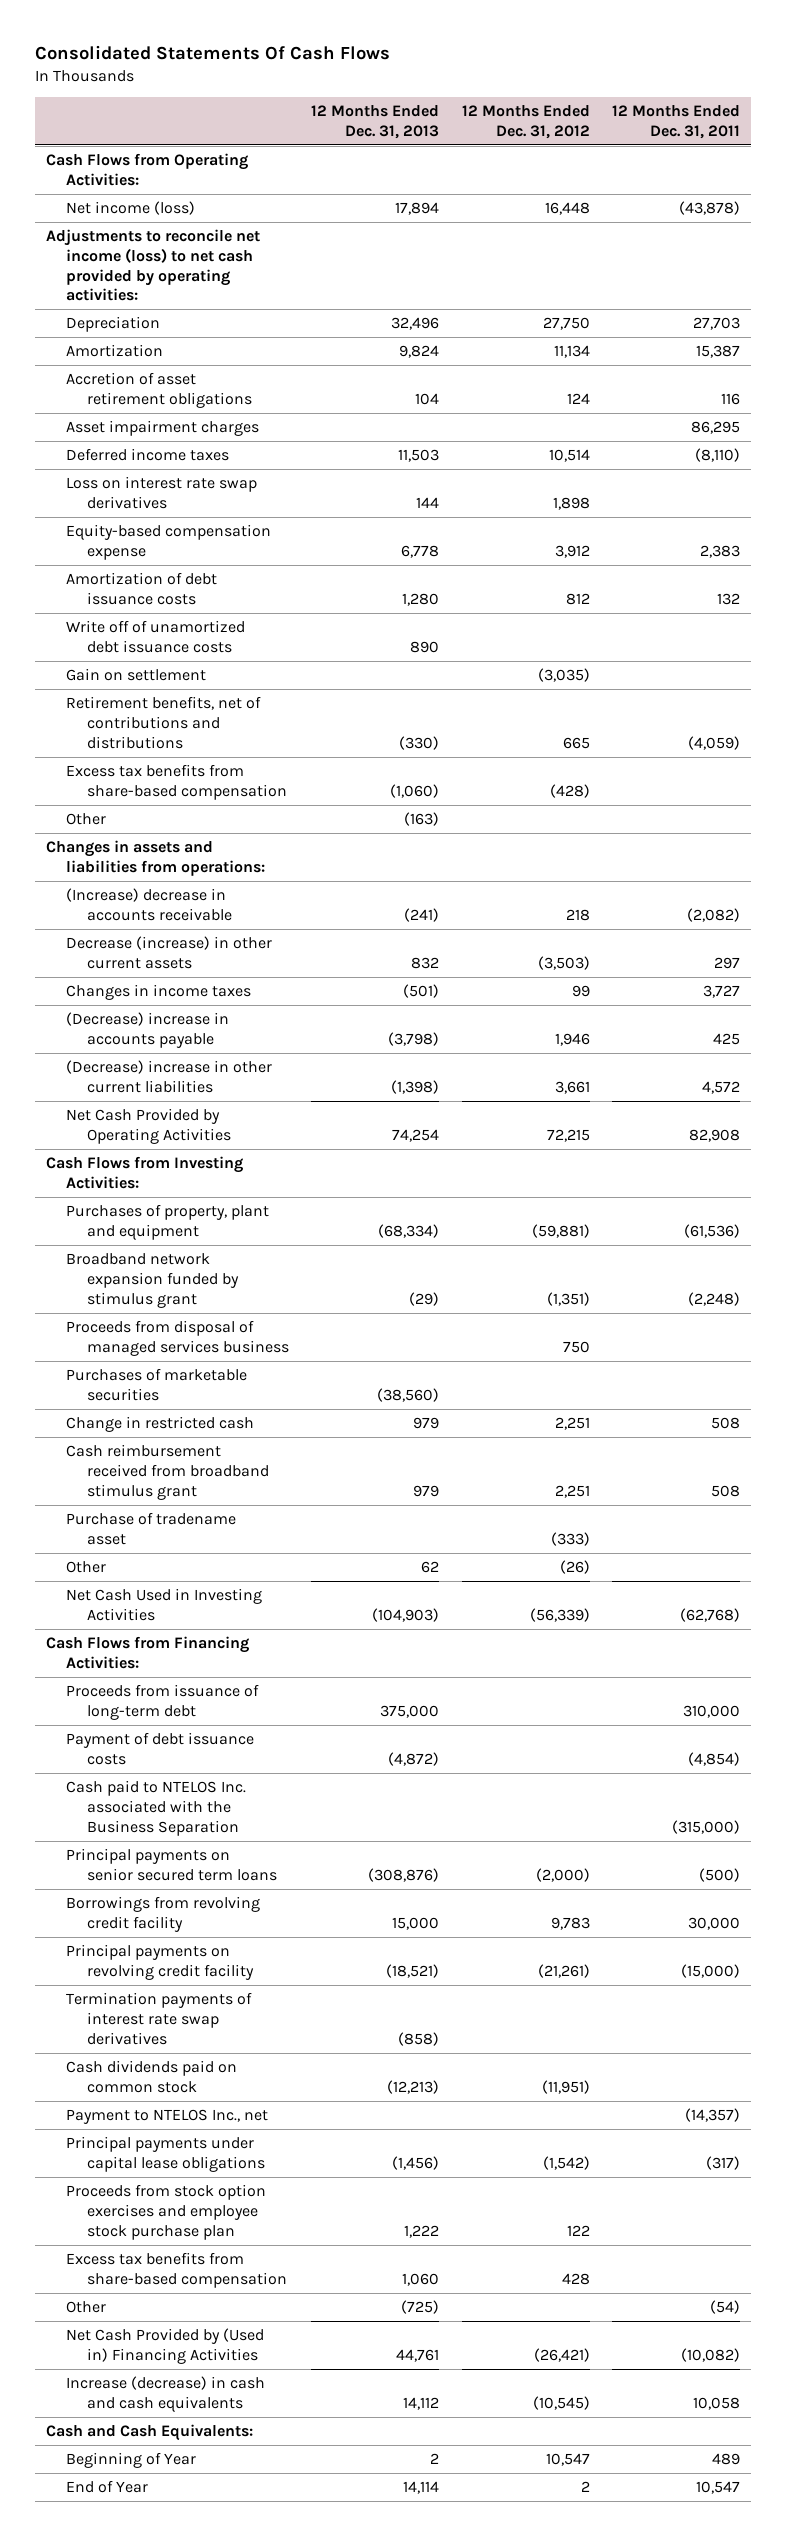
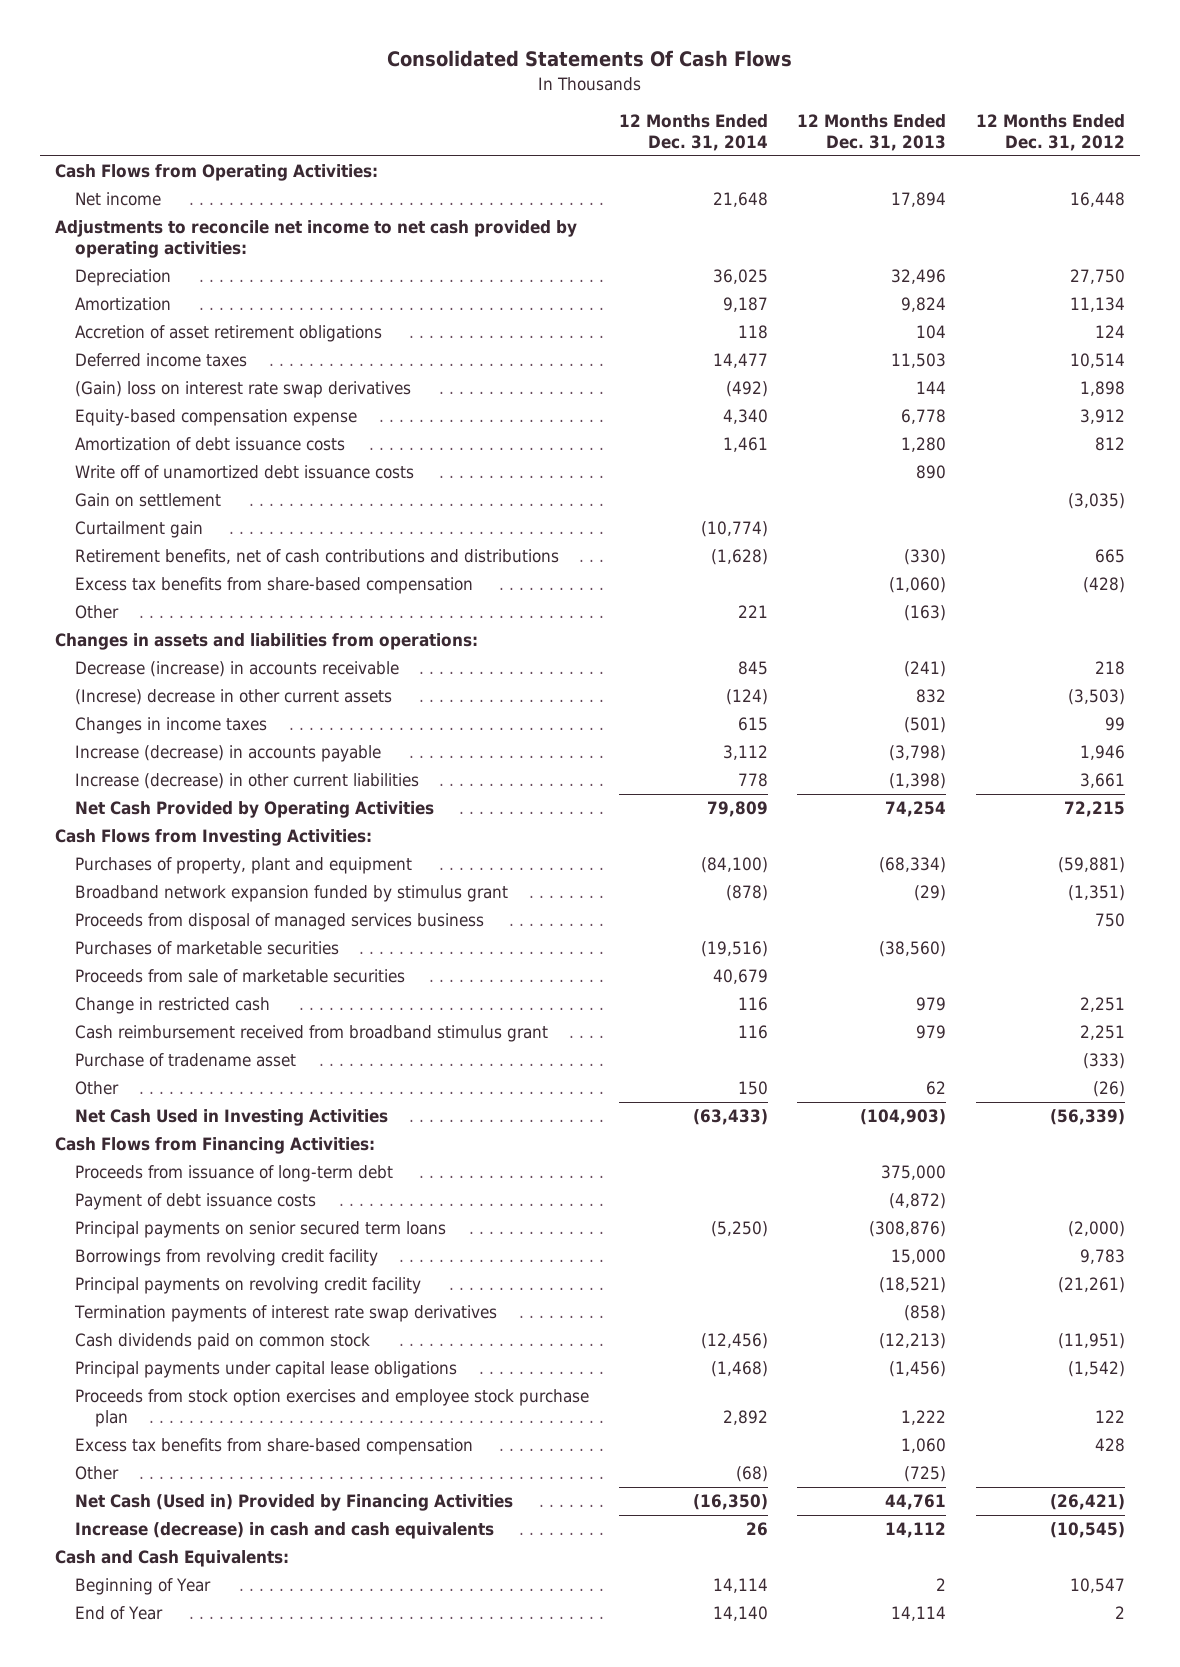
[611,104,740,139] 12 Months Ended Dec. 31, 2011 -> none
none -> [618,113,768,152] 12 Months Ended Dec. 31, 2014
[66,201,196,216] Net income (loss) -> [74,192,161,207] Net income
[45,229,260,302] Adjustments to reconcile net income (loss) to net cash provided by operating activities: -> [54,220,577,259] Adjustments to reconcile net income to net cash provided by operating activities:
[66,420,260,437] Asset impairment charges -> none
[66,476,258,509] Loss on interest rate swap derivatives -> [74,381,411,399] (Gain) loss on interest rate swap derivatives
none -> [74,521,203,539] Curtailment gain
[66,696,262,749] Retirement benefits, net of contributions and distributions -> [74,549,559,565] Retirement benefits, net of cash contributions and distributions
[66,888,233,921] (Increase) decrease in accounts receivable -> [74,661,399,678] Decrease (increase) in accounts receivable
[66,936,273,969] Decrease (increase) in other current assets -> [74,689,392,706] (Increse) decrease in other current assets
[66,1012,230,1048] (Decrease) increase in accounts payable -> [74,745,381,763] Increase (decrease) in accounts payable
[66,1060,273,1093] (Decrease) increase in other current liabilities -> [74,773,419,790] Increase (decrease) in other current liabilities
none -> [74,969,405,984] Proceeds from sale of marketable securities
[66,1780,247,1836] Cash paid to NTELOS Inc. associated with the Business Separation -> none
[66,2109,269,2125] Payment to NTELOS Inc., net -> none
[66,2328,265,2364] Net Cash Provided by (Used in) Financing Activities -> [74,1494,513,1512] Net Cash (Used in) Provided by Financing Activities

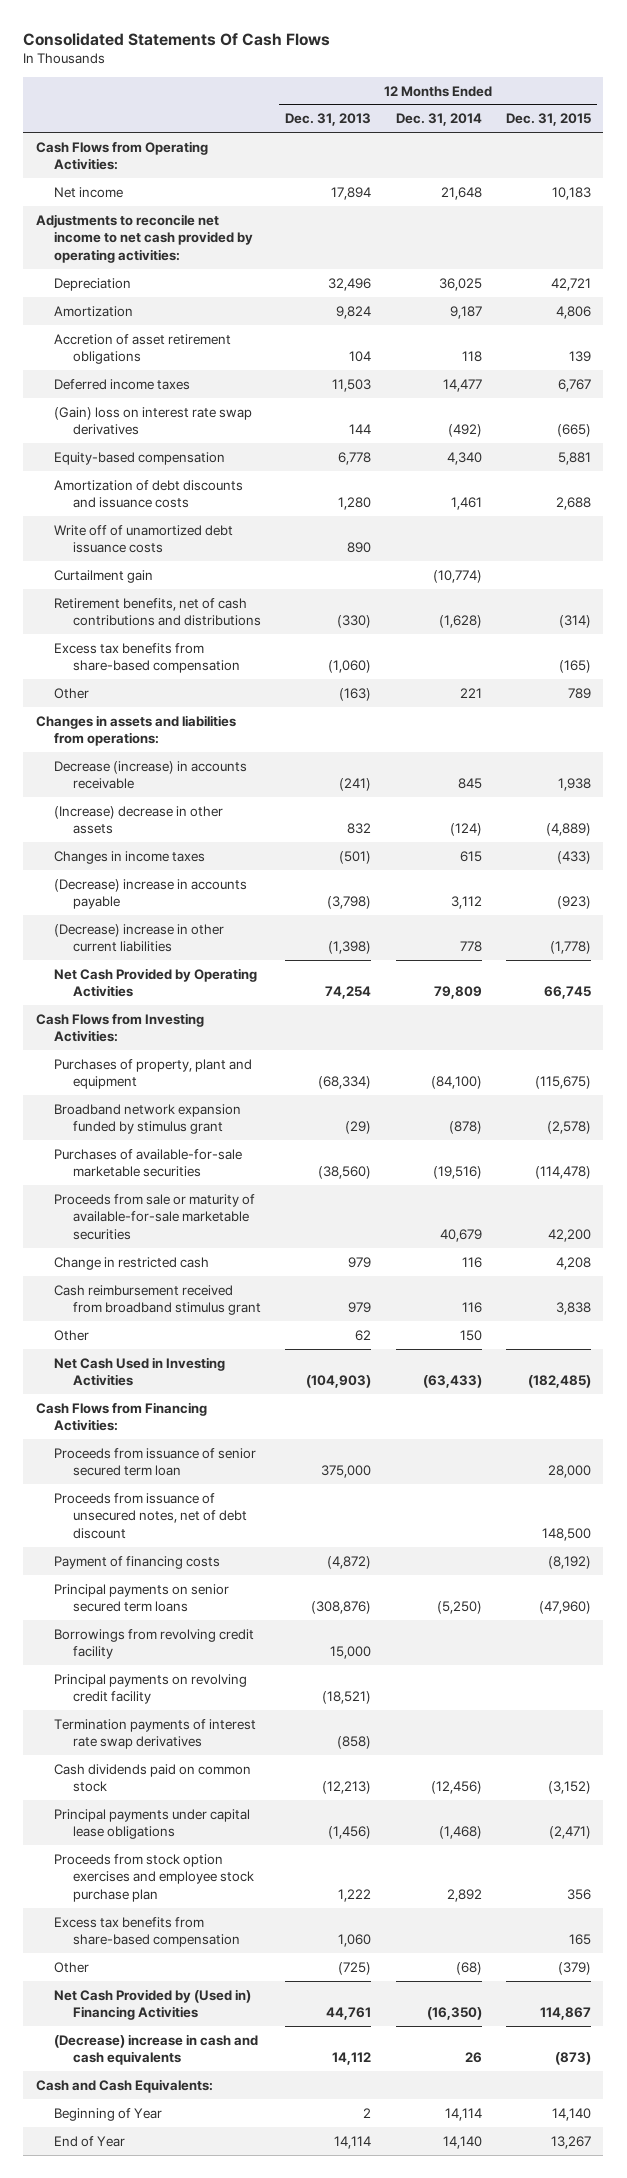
[975,113,1125,152] 12 Months Ended Dec. 31, 2012 -> none
none -> [506,113,592,127] Dec. 31, 2015
[74,409,357,427] Equity-based compensation expense -> [54,451,226,465] Equity-based compensation
[74,437,345,452] Amortization of debt issuance costs -> [54,479,244,509] Amortization of debt discounts and issuance costs
[74,493,221,508] Gain on settlement -> none
[74,689,392,706] (Increse) decrease in other current assets -> [54,805,224,835] (Increase) decrease in other assets
[74,745,381,763] Increase (decrease) in accounts payable -> [54,878,248,910] (Decrease) increase in accounts payable
[74,773,419,790] Increase (decrease) in other current liabilities -> [54,923,225,953] (Decrease) increase in other current liabilities
[74,913,484,931] Proceeds from disposal of managed services business -> none
[74,941,339,956] Purchases of marketable securities -> [54,1148,243,1178] Purchases of available-for-sale marketable securities
[74,969,405,984] Proceeds from sale of marketable securities -> [54,1193,256,1240] Proceeds from sale or maturity of available-for-sale marketable securities
[74,1053,296,1068] Purchase of tradename asset -> none
[74,1165,393,1183] Proceeds from issuance of long-term debt -> [54,1447,257,1477] Proceeds from issuance of senior secured term loan
none -> [54,1492,248,1539] Proceeds from issuance of unsecured notes, net of debt discount
[74,1193,316,1211] Payment of debt issuance costs -> [54,1555,221,1569] Payment of financing costs
[74,1494,513,1512] Net Cash (Used in) Provided by Financing Activities -> [54,1988,252,2021] Net Cash Provided by (Used in) Financing Activities
[74,1522,494,1540] Increase (decrease) in cash and cash equivalents -> [54,2033,259,2066] (Decrease) increase in cash and cash equivalents

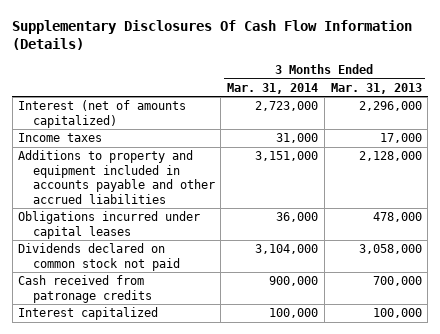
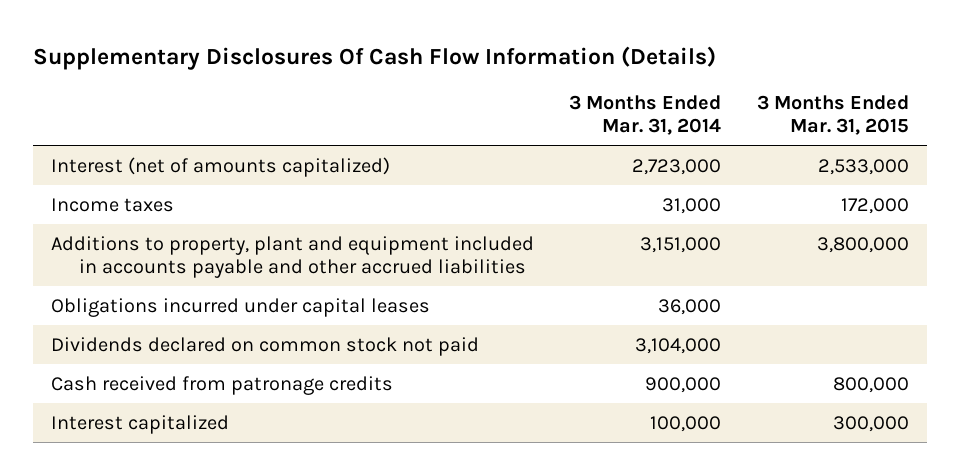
[330,83,422,95] Mar. 31, 2013 -> none
none -> [757,95,910,136] 3 Months Ended Mar. 31, 2015
[18,150,215,204] Additions to property and equipment included in accounts payable and other accrued liabilities -> [50,235,534,278] Additions to property, plant and equipment included in accounts payable and other accrued liabilities

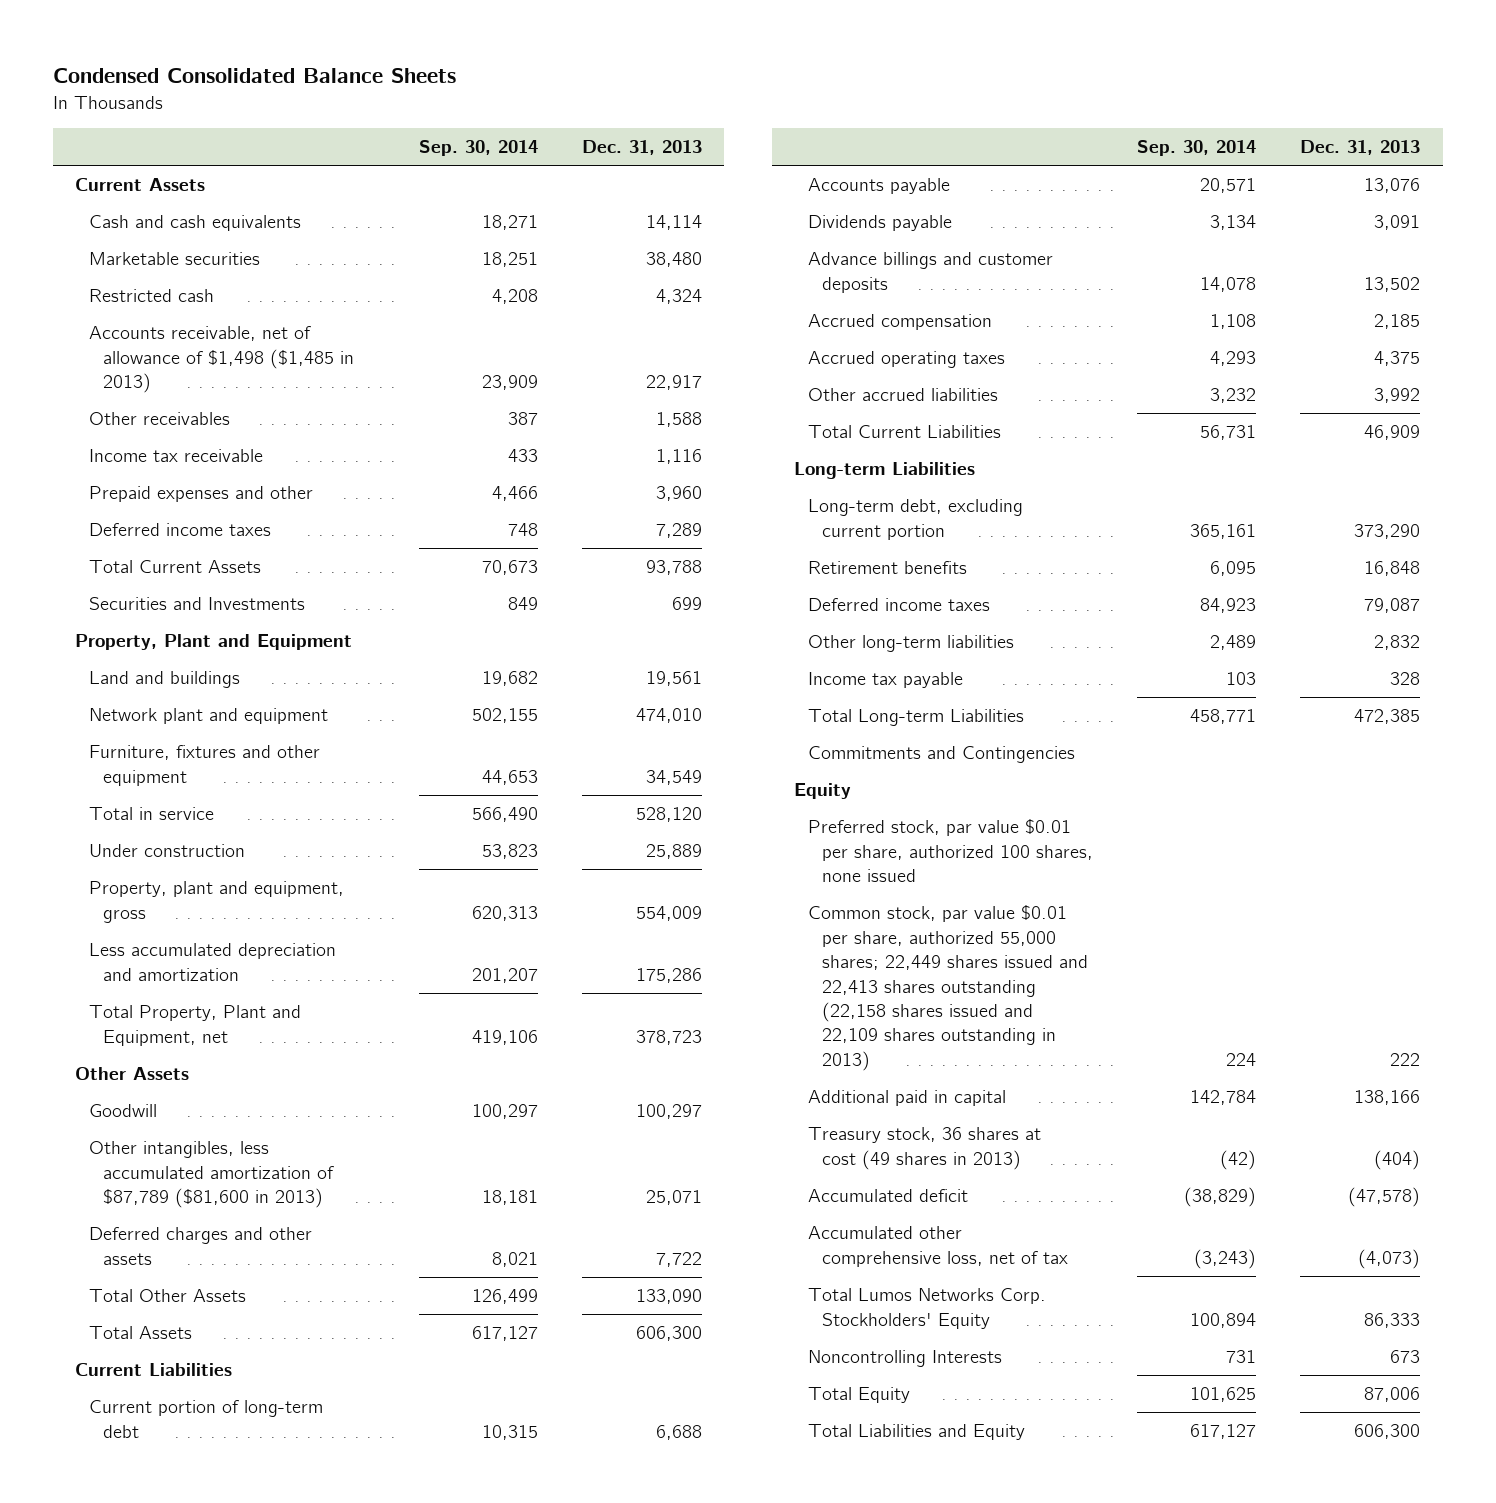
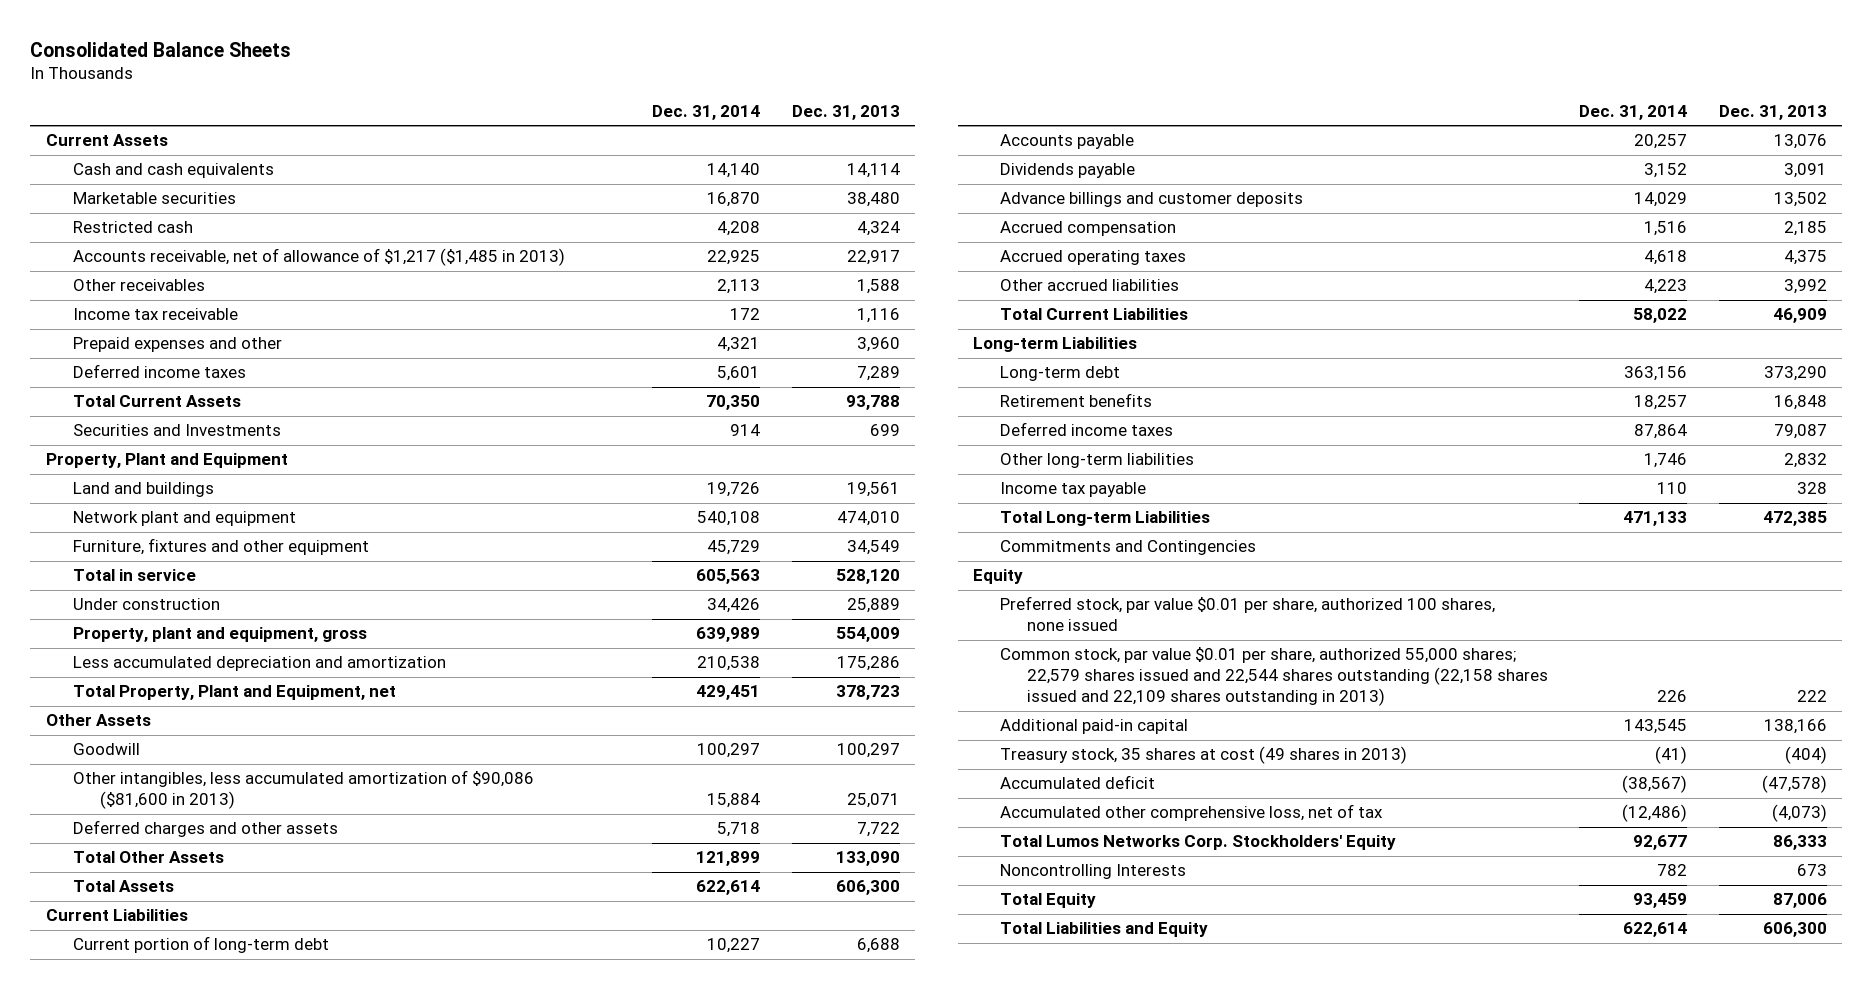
[53,67,457,83] Condensed Consolidated Balance Sheets -> [30,41,292,57] Consolidated Balance Sheets
[418,140,538,157] Sep. 30, 2014 -> none
none -> [652,104,761,120] Dec. 31, 2014
[89,326,355,394] Accounts receivable, net of allowance of $1,498 ($1,485 in 2013) -> [72,248,565,267] Accounts receivable, net of allowance of $1,217 ($1,485 in 2013)
[89,1141,335,1209] Other intangibles, less accumulated amortization of $87,789 ($81,600 in 2013) -> [72,770,534,810] Other intangibles, less accumulated amortization of $90,086 ($81,600 in 2013)
[808,499,1024,540] Long-term debt, excluding current portion -> [1000,366,1121,382] Long-term debt
[808,905,1089,1071] Common stock, par value $0.01 per share, authorized 55,000 shares; 22,449 shares issued and 22,413 shares outstanding (22,158 shares issued and 22,109 shares outstanding in 2013) -> [1000,647,1548,707] Common stock, par value $0.01 per share, authorized 55,000 shares; 22,579 shares issued and 22,544 shares outstanding (22,158 shares issued and 22,109 shares outstanding in 2013)
[808,1090,1007,1107] Additional paid in capital -> [1000,719,1189,735] Additional paid-in capital
[808,1127,1042,1170] Treasury stock, 36 shares at cost (49 shares in 2013) -> [1000,746,1408,765] Treasury stock, 35 shares at cost (49 shares in 2013)

